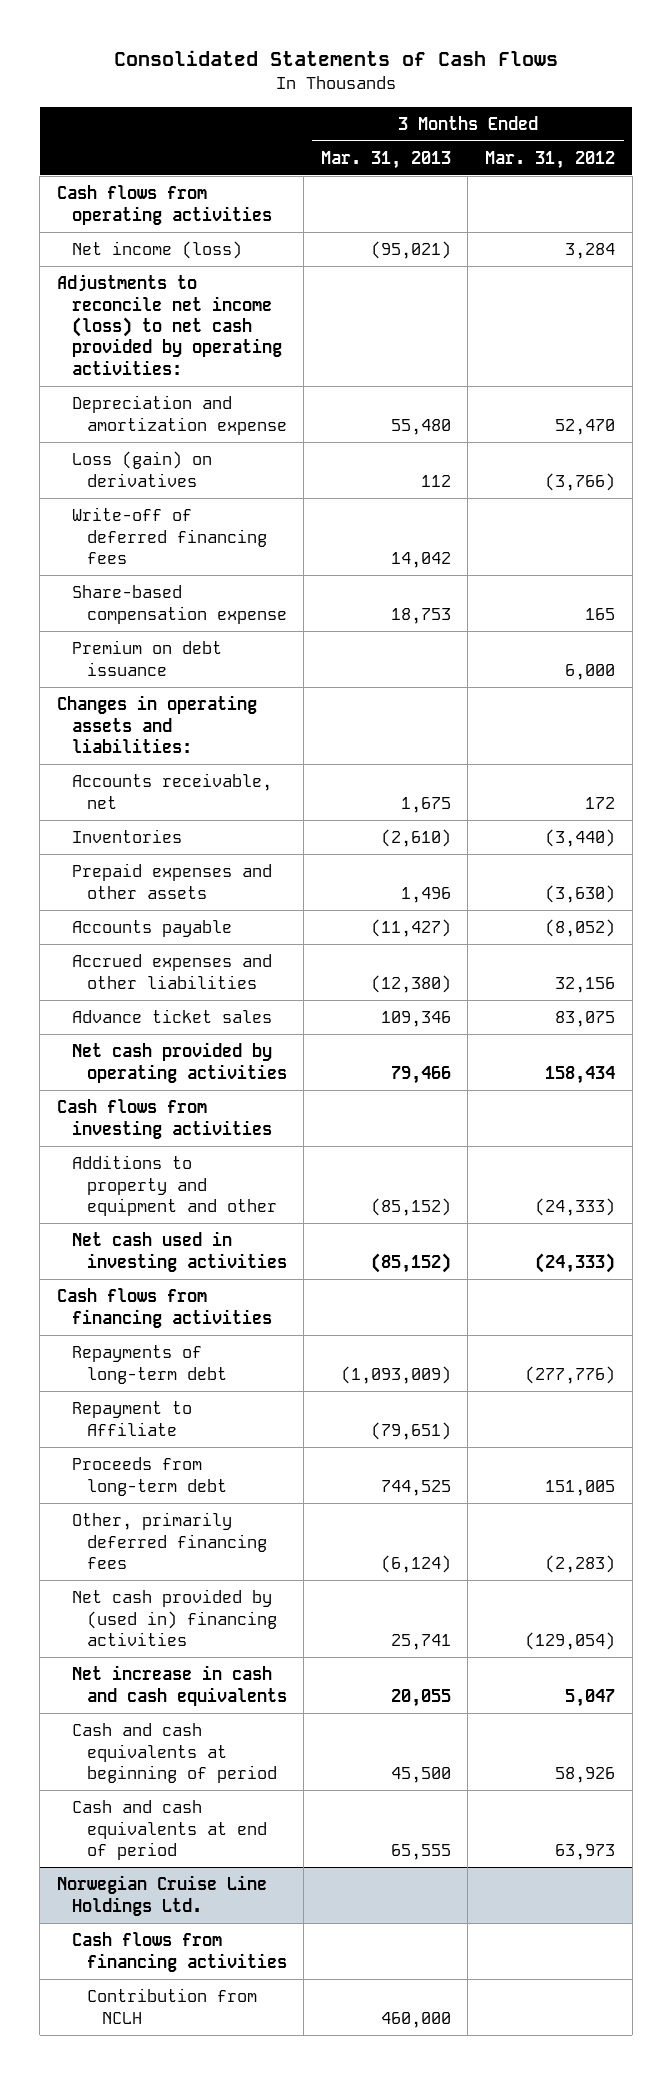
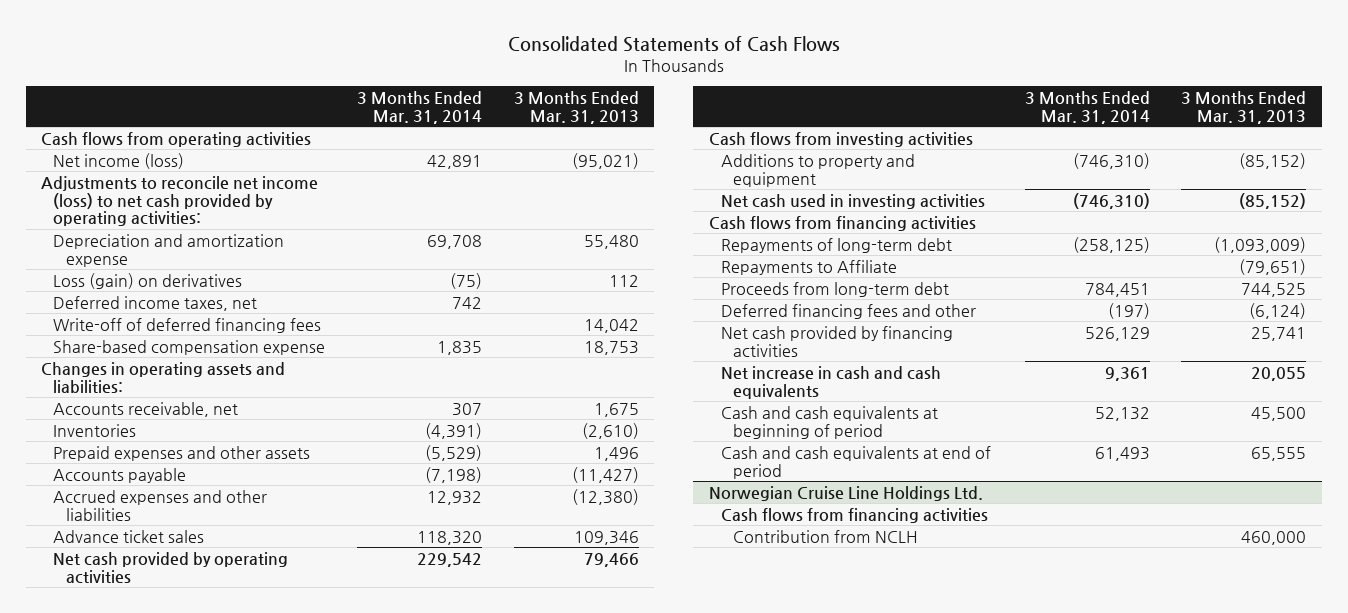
[484,150,615,169] Mar. 31, 2012 -> none
none -> [357,90,483,124] 3 Months Ended Mar. 31, 2014
none -> [53,295,258,311] Deferred income taxes, net
[71,640,222,676] Premium on debt issuance -> none
[71,1155,277,1216] Additions to property and equipment and other -> [721,153,916,187] Additions to property and equipment
[71,1401,192,1436] Repayment to Affiliate -> [721,259,898,275] Repayments to Affiliate
[71,1512,267,1569] Other, primarily deferred financing fees -> [721,303,977,319] Deferred financing fees and other
[71,1589,277,1646] Net cash provided by (used in) financing activities -> [721,325,954,357] Net cash provided by financing activities

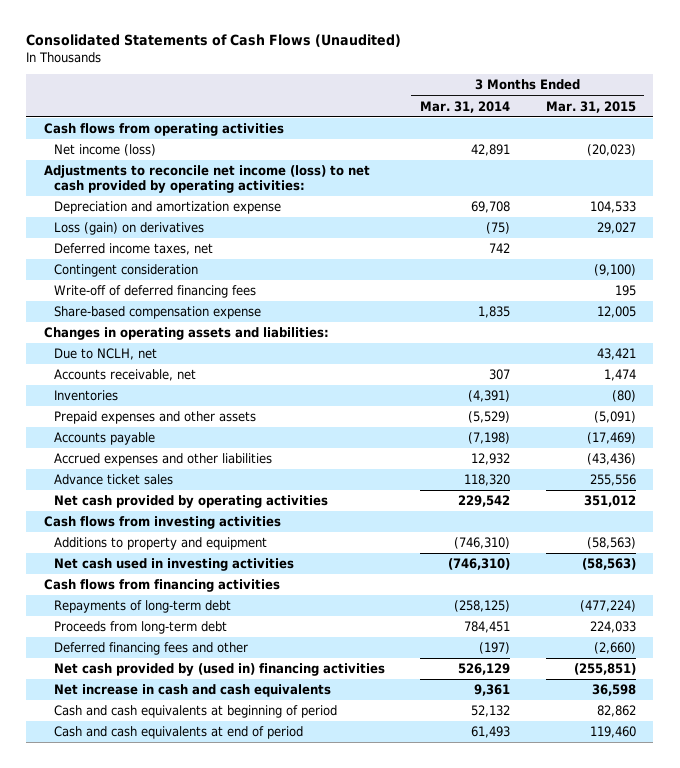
[507,35,840,52] Consolidated Statements of Cash Flows -> [26,34,402,48] Consolidated Statements of Cash Flows (Unaudited)
[513,90,639,124] 3 Months Ended Mar. 31, 2013 -> none
none -> [545,100,636,113] Mar. 31, 2015
none -> [53,264,198,278] Contingent consideration
none -> [53,348,157,361] Due to NCLH, net
[721,259,898,275] Repayments to Affiliate -> none
[721,325,954,357] Net cash provided by financing activities -> [53,663,385,677] Net cash provided by (used in) financing activities
[709,485,984,501] Norwegian Cruise Line Holdings Ltd. -> none
[721,507,989,523] Cash flows from financing activities -> none
[733,529,919,543] Contribution from NCLH -> none

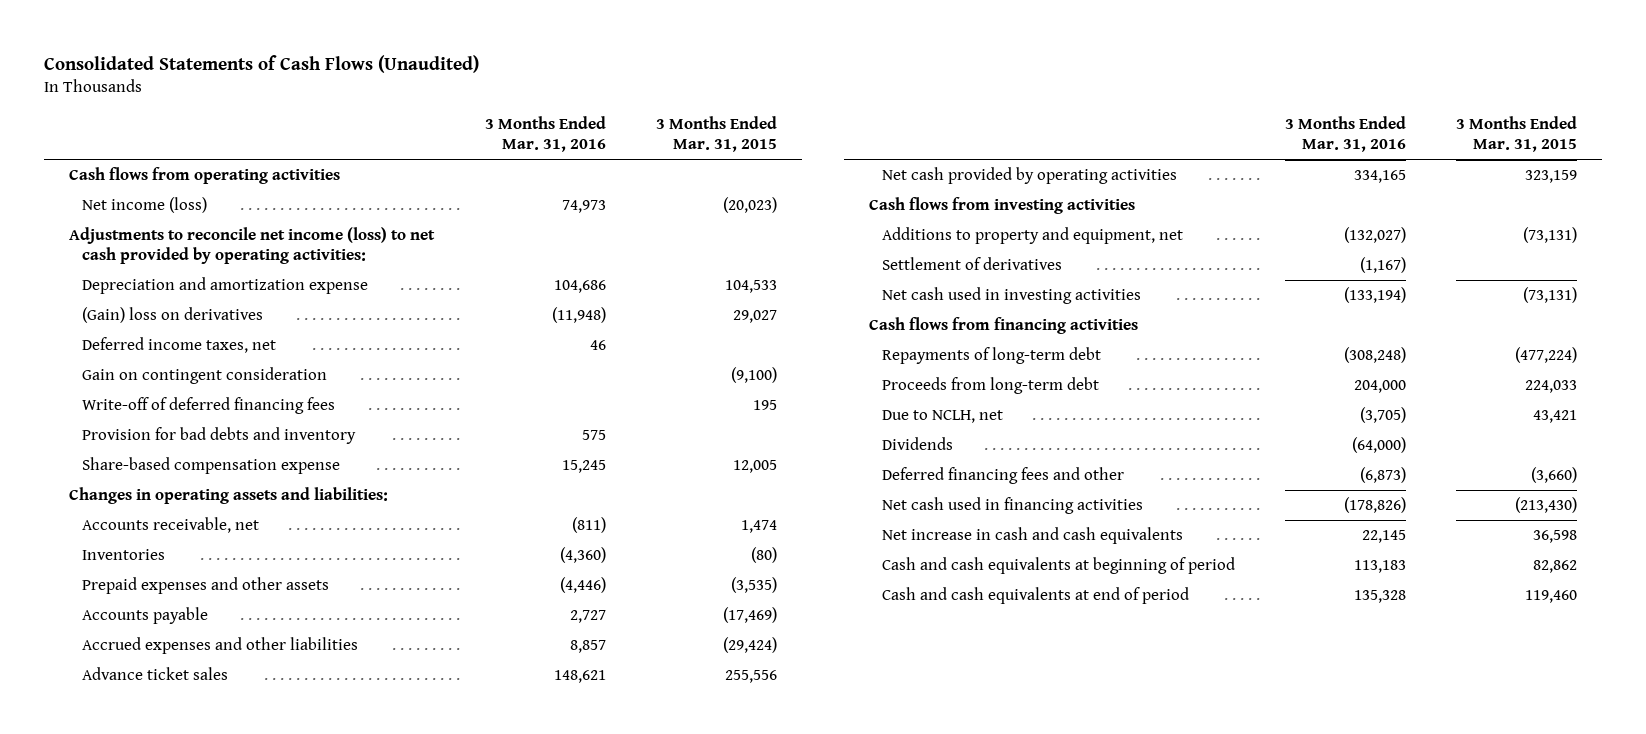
[420,100,511,113] Mar. 31, 2014 -> none
none -> [485,116,607,153] 3 Months Ended Mar. 31, 2016
[53,222,204,236] Loss (gain) on derivatives -> [82,307,264,324] (Gain) loss on derivatives
[53,264,198,278] Contingent consideration -> [82,367,328,385] Gain on contingent consideration
none -> [82,427,357,445] Provision for bad debts and inventory
[593,411,636,424] (5,091) -> [730,577,777,594] (3,535)
[586,453,636,466] (43,436) -> [722,637,777,654] (29,424)
[583,495,636,508] 351,012 -> [1524,170,1577,184] 323,159
[53,537,267,551] Additions to property and equipment -> [882,227,1184,245] Additions to property and equipment, net
[586,537,636,550] (58,563) -> [1522,227,1577,244] (73,131)
none -> [882,257,1063,271] Settlement of derivatives
[581,558,636,571] (58,563) -> [1522,287,1577,304] (73,131)
[53,348,157,361] Due to NCLH, net -> [882,410,1004,424] Due to NCLH, net
none -> [882,437,954,451] Dividends
[593,642,636,655] (2,660) -> [1530,467,1577,484] (3,660)
[53,663,385,677] Net cash provided by (used in) financing activities -> [882,497,1144,515] Net cash used in financing activities
[573,663,636,676] (255,851) -> [1514,497,1577,514] (213,430)

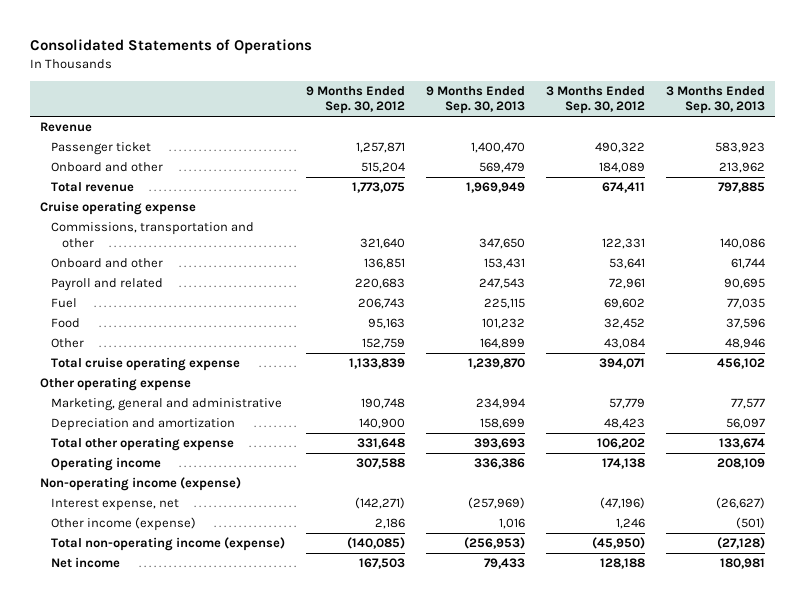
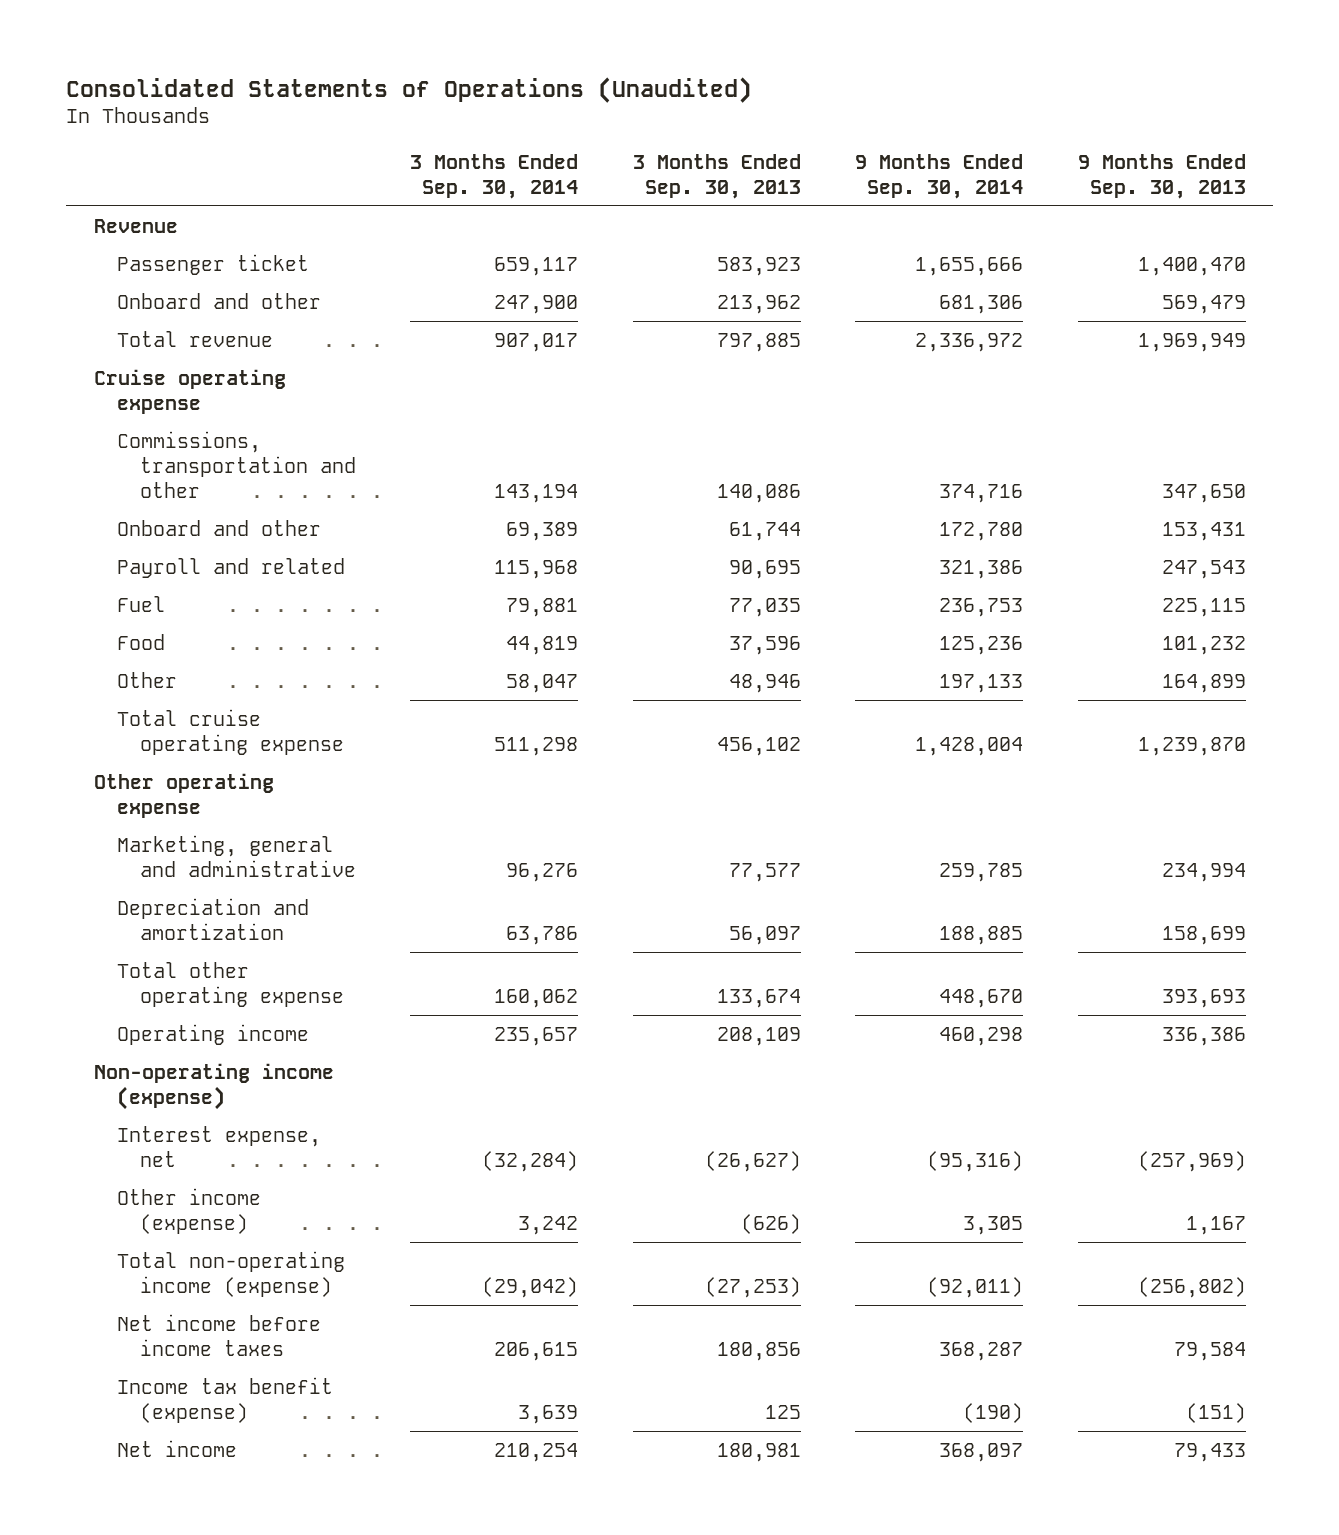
[30,39,313,55] Consolidated Statements of Operations -> [66,76,753,103] Consolidated Statements of Operations (Unaudited)
[306,85,406,115] 9 Months Ended Sep. 30, 2012 -> none
[545,85,645,115] 3 Months Ended Sep. 30, 2012 -> none
none -> [410,153,579,199] 3 Months Ended Sep. 30, 2014
none -> [855,153,1024,199] 9 Months Ended Sep. 30, 2014
[499,518,526,530] 1,016 -> [1185,1215,1246,1235] 1,167
[735,517,765,530] (501) -> [740,1213,801,1234] (626)
[464,537,526,550] (256,953) -> [1137,1276,1246,1298] (256,802)
[716,537,765,550] (27,128) -> [704,1276,801,1298] (27,253)
none -> [116,1313,321,1356] Net income before income taxes
none -> [116,1376,333,1423] Income tax benefit (expense)

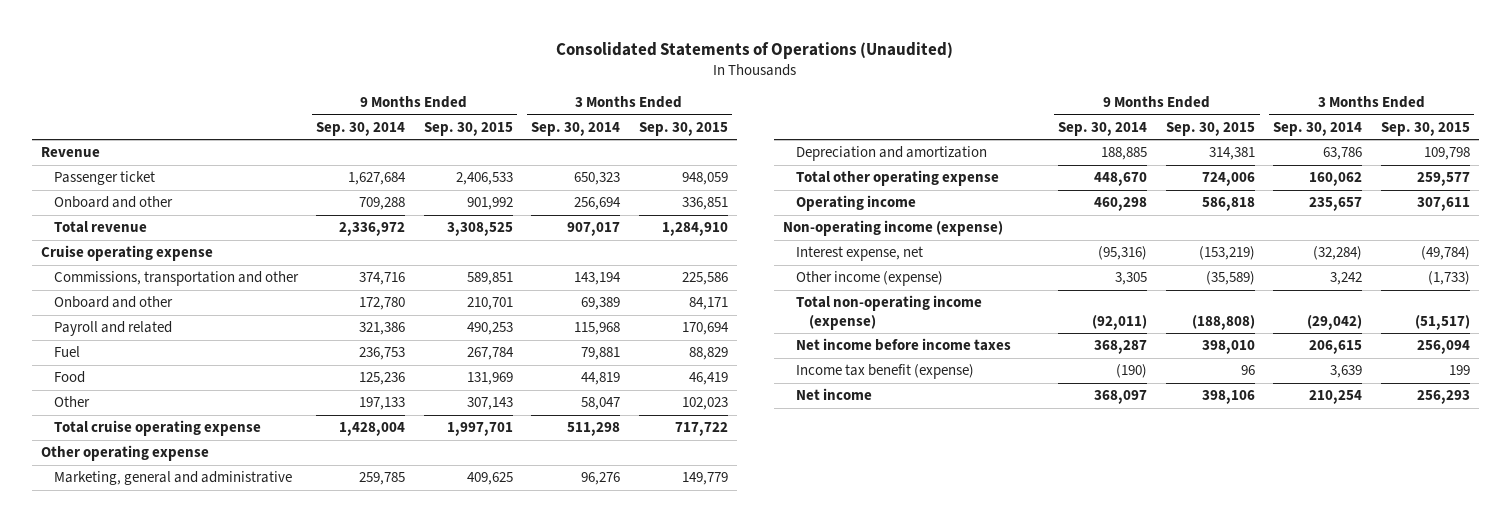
[632,153,801,199] 3 Months Ended Sep. 30, 2013 -> none
[1077,153,1246,199] 9 Months Ended Sep. 30, 2013 -> none
none -> [423,121,513,136] Sep. 30, 2015
none -> [638,121,728,136] Sep. 30, 2015
[494,256,579,276] 659,117 -> [574,172,621,186] 650,323
[915,256,1024,276] 1,655,666 -> [348,172,407,186] 1,627,684
[494,294,579,314] 247,900 -> [574,197,622,211] 256,694
[939,294,1024,314] 681,306 -> [359,197,406,211] 709,288

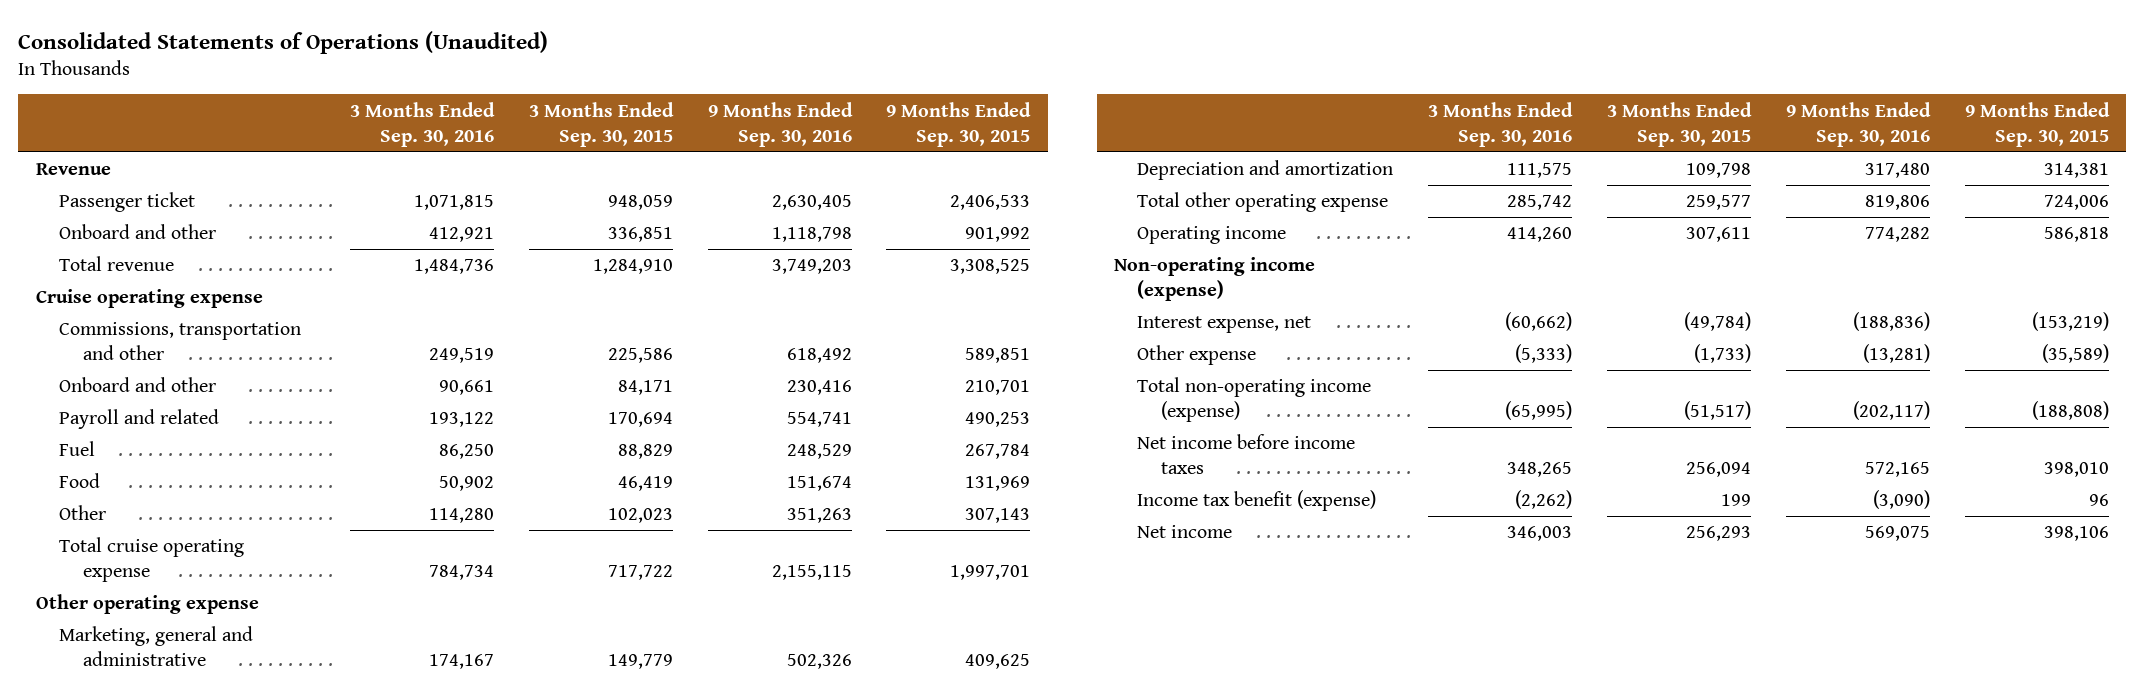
[316,121,406,136] Sep. 30, 2014 -> none
[531,121,621,136] Sep. 30, 2014 -> none
none -> [350,101,496,147] 3 Months Ended Sep. 30, 2016
none -> [707,101,853,147] 9 Months Ended Sep. 30, 2016
[796,271,944,287] Other income (expense) -> [1137,345,1257,366] Other expense

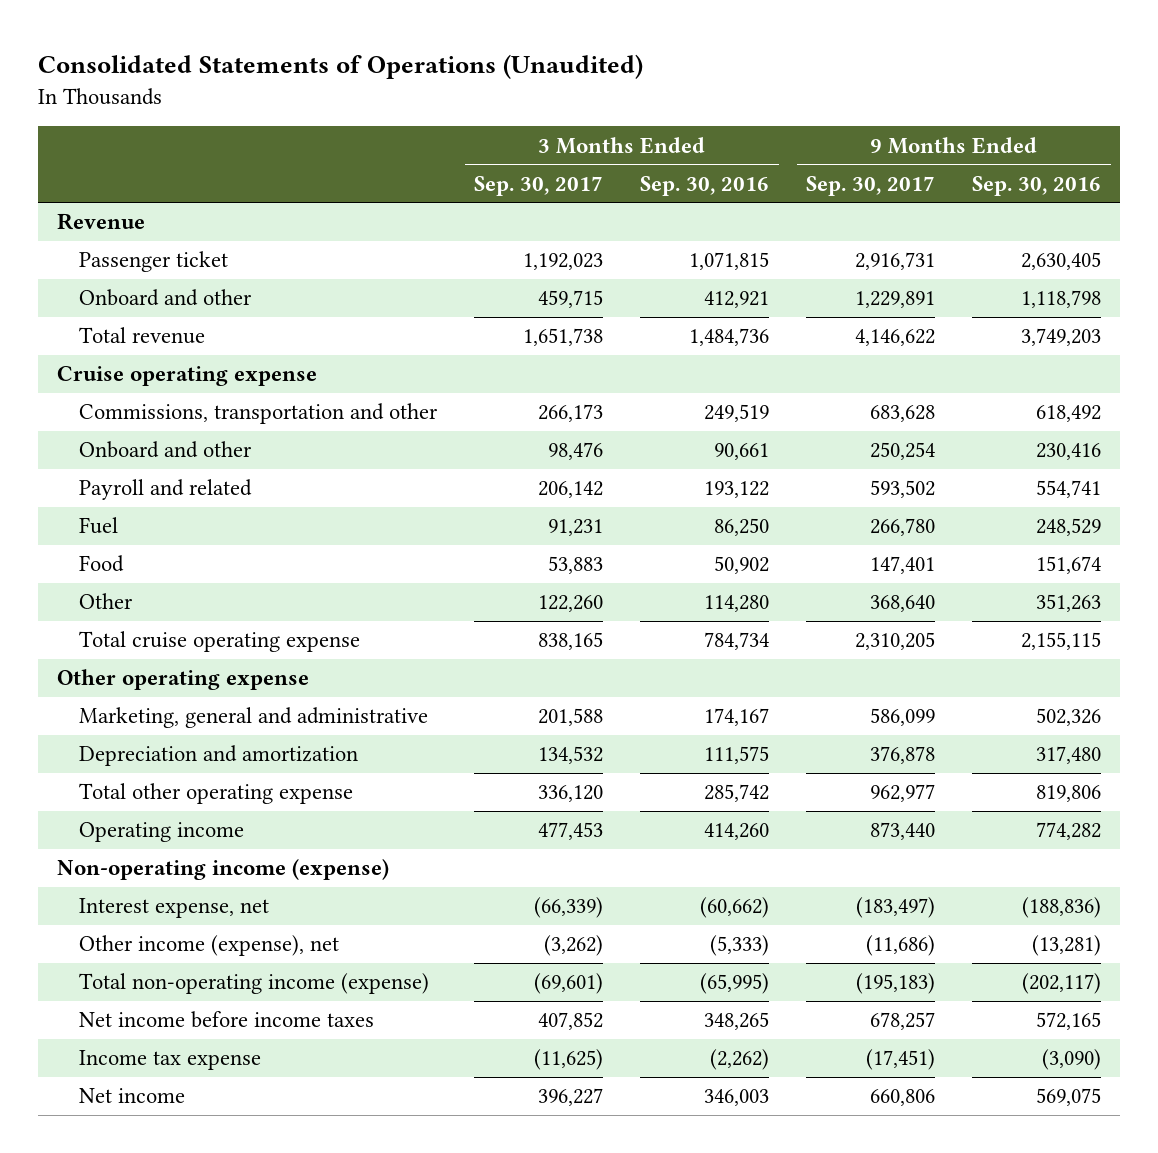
[528,101,674,147] 3 Months Ended Sep. 30, 2015 -> none
[886,101,1032,147] 9 Months Ended Sep. 30, 2015 -> none
none -> [474,175,604,196] Sep. 30, 2017
none -> [806,175,936,196] Sep. 30, 2017
[1137,345,1257,366] Other expense -> [79,935,340,957] Other income (expense), net
[1137,490,1377,512] Income tax benefit (expense) -> [79,1050,262,1071] Income tax expense

